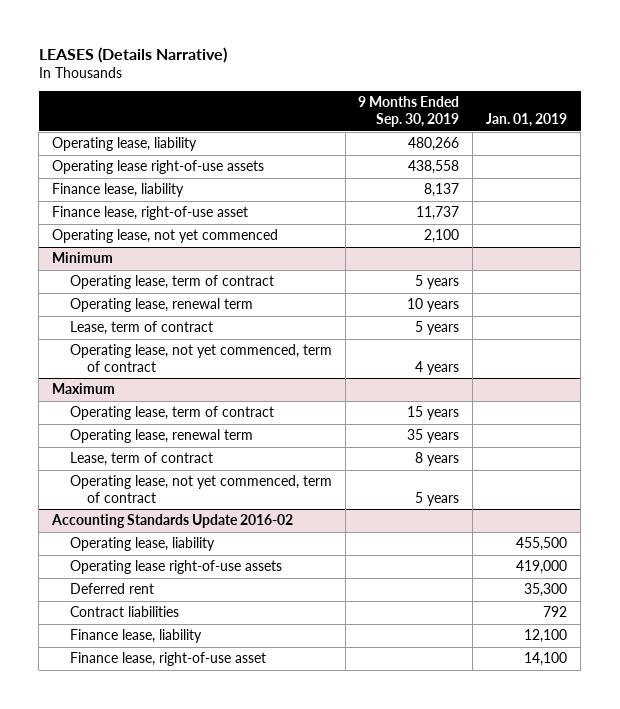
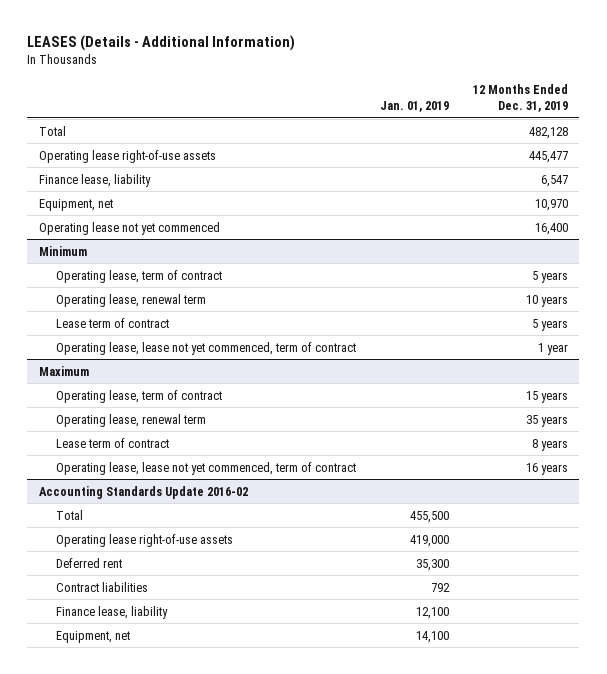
[38,46,227,63] LEASES (Details Narrative) -> [27,34,296,51] LEASES (Details - Additional Information)
[358,96,460,128] 9 Months Ended Sep. 30, 2019 -> none
none -> [472,83,568,112] 12 Months Ended Dec. 31, 2019
[52,137,198,152] Operating lease, liability -> [38,125,66,136] Total
[52,206,249,221] Finance lease, right-of-use asset -> [38,198,113,211] Equipment, net
[52,229,279,244] Operating lease, not yet commenced -> [38,221,220,235] Operating lease not yet commenced
[69,321,213,336] Lease, term of contract -> [56,317,170,328] Lease term of contract
[69,344,332,372] Operating lease, not yet commenced, term of contract -> [56,341,357,355] Operating lease, lease not yet commenced, term of contract
[69,452,213,467] Lease, term of contract -> [56,437,170,448] Lease term of contract
[69,475,332,503] Operating lease, not yet commenced, term of contract -> [56,461,357,475] Operating lease, lease not yet commenced, term of contract
[69,537,215,552] Operating lease, liability -> [56,509,84,520] Total
[69,652,266,667] Finance lease, right-of-use asset -> [56,630,131,643] Equipment, net

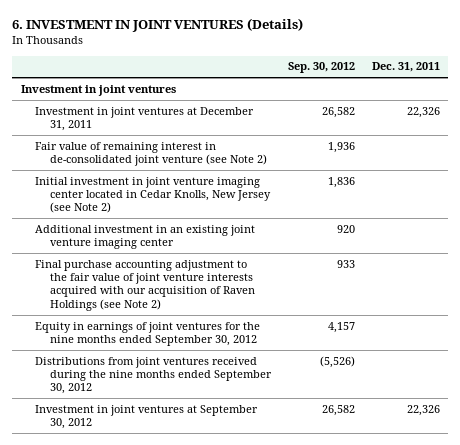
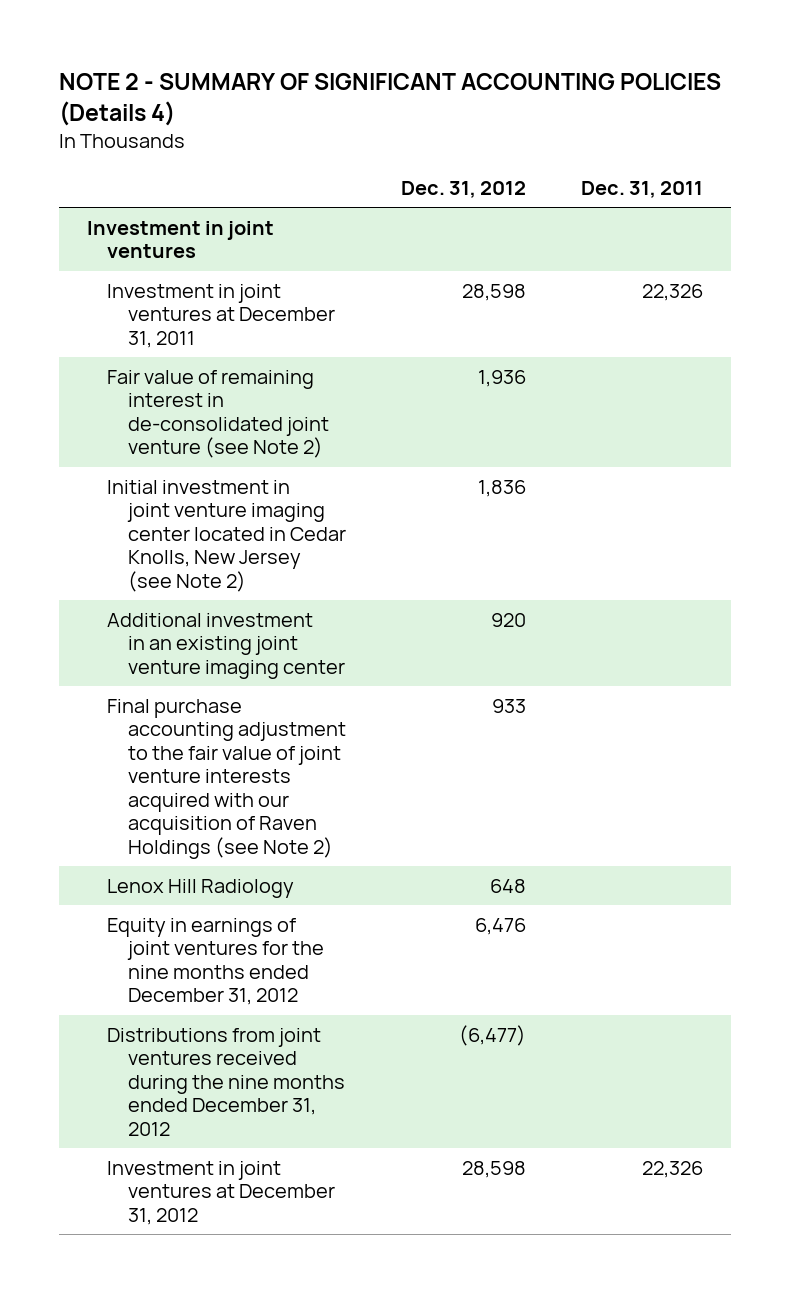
[12,18,304,33] 6. INVESTMENT IN JOINT VENTURES (Details) -> [59,73,722,127] NOTE 2 - SUMMARY OF SIGNIFICANT ACCOUNTING POLICIES (Details 4)
[287,62,355,74] Sep. 30, 2012 -> none
none -> [401,181,527,199] Dec. 31, 2012
none -> [107,878,295,898] Lenox Hill Radiology
[35,321,261,347] Equity in earnings of joint ventures for the nine months ended September 30, 2012 -> [107,917,324,1006] Equity in earnings of joint ventures for the nine months ended December 31, 2012
[35,356,273,395] Distributions from joint ventures received during the nine months ended September 30, 2012 -> [107,1027,345,1136] Distributions from joint ventures received during the nine months ended December 31, 2012
[35,404,259,430] Investment in joint ventures at September 30, 2012 -> [107,1160,335,1225] Investment in joint ventures at December 31, 2012

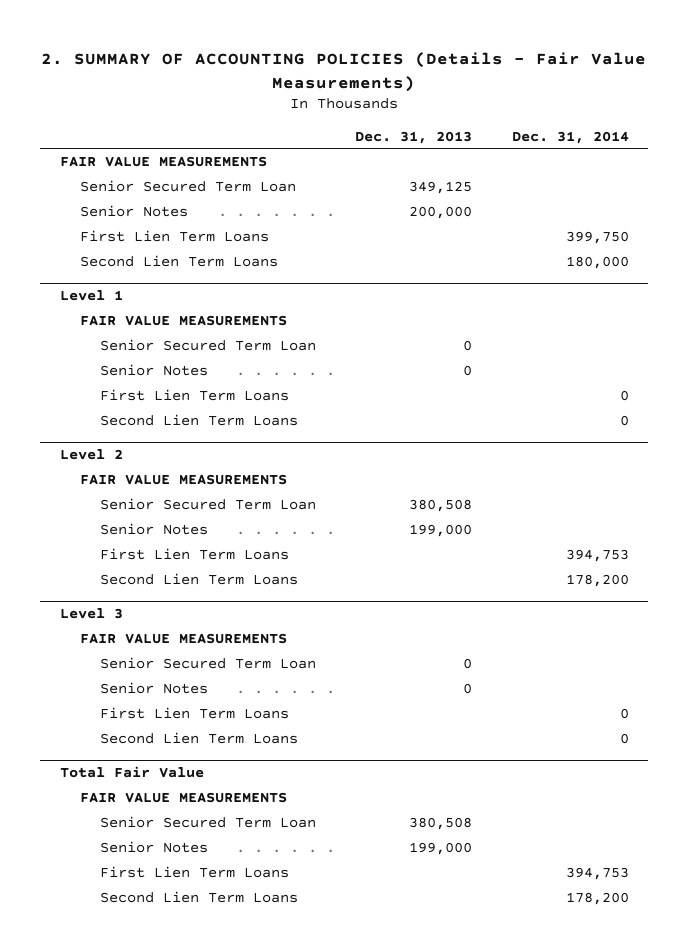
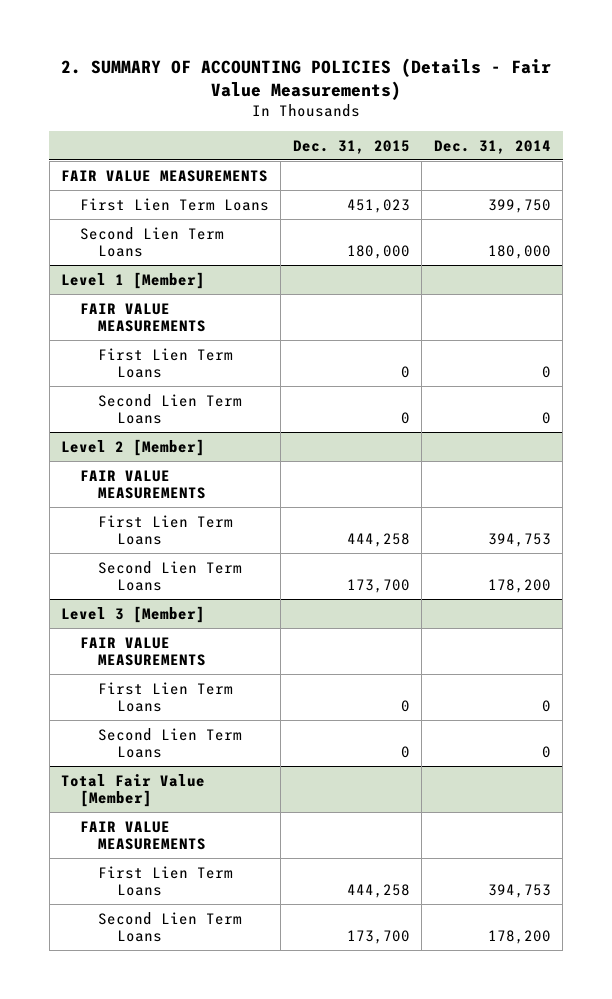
[355,130,473,144] Dec. 31, 2013 -> none
none -> [292,139,410,154] Dec. 31, 2015
[79,179,296,192] Senior Secured Term Loan -> none
[79,204,188,217] Senior Notes -> none
[59,290,123,302] Level 1 -> [61,271,206,289] Level 1 [Member]
[99,338,316,351] Senior Secured Term Loan -> none
[99,363,208,376] Senior Notes -> none
[59,449,123,461] Level 2 -> [61,438,206,456] Level 2 [Member]
[99,497,316,510] Senior Secured Term Loan -> none
[99,522,208,535] Senior Notes -> none
[59,608,123,620] Level 3 -> [61,605,206,623] Level 3 [Member]
[99,656,316,669] Senior Secured Term Loan -> none
[99,681,208,694] Senior Notes -> none
[59,766,204,779] Total Fair Value -> [61,773,206,808] Total Fair Value [Member]
[99,815,316,828] Senior Secured Term Loan -> none
[99,840,208,853] Senior Notes -> none

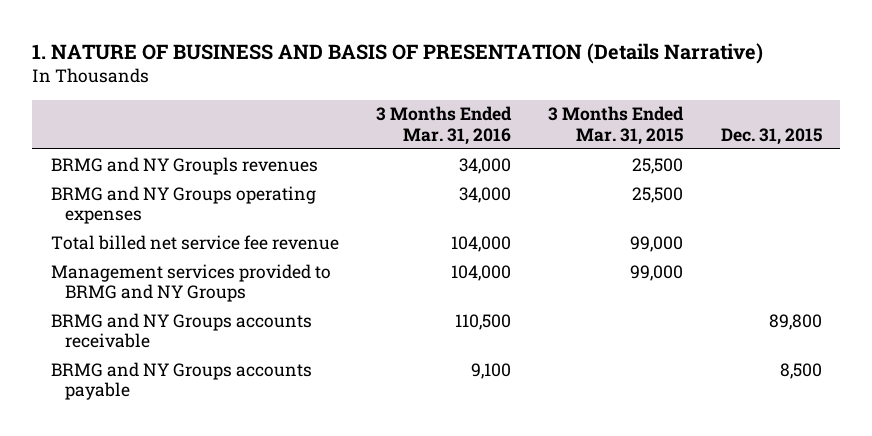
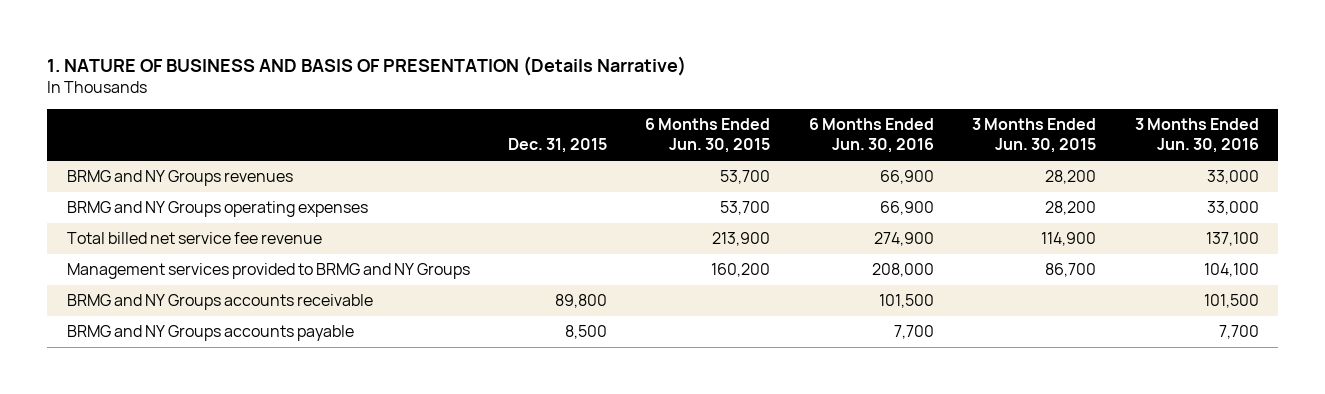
[376,106,513,145] 3 Months Ended Mar. 31, 2016 -> none
[548,106,685,145] 3 Months Ended Mar. 31, 2015 -> none
none -> [645,118,771,154] 6 Months Ended Jun. 30, 2015
none -> [808,118,934,154] 6 Months Ended Jun. 30, 2016
none -> [972,118,1097,154] 3 Months Ended Jun. 30, 2015
none -> [1134,118,1259,154] 3 Months Ended Jun. 30, 2016
[50,156,318,175] BRMG and NY Groupls revenues -> [66,170,293,187] BRMG and NY Groups revenues

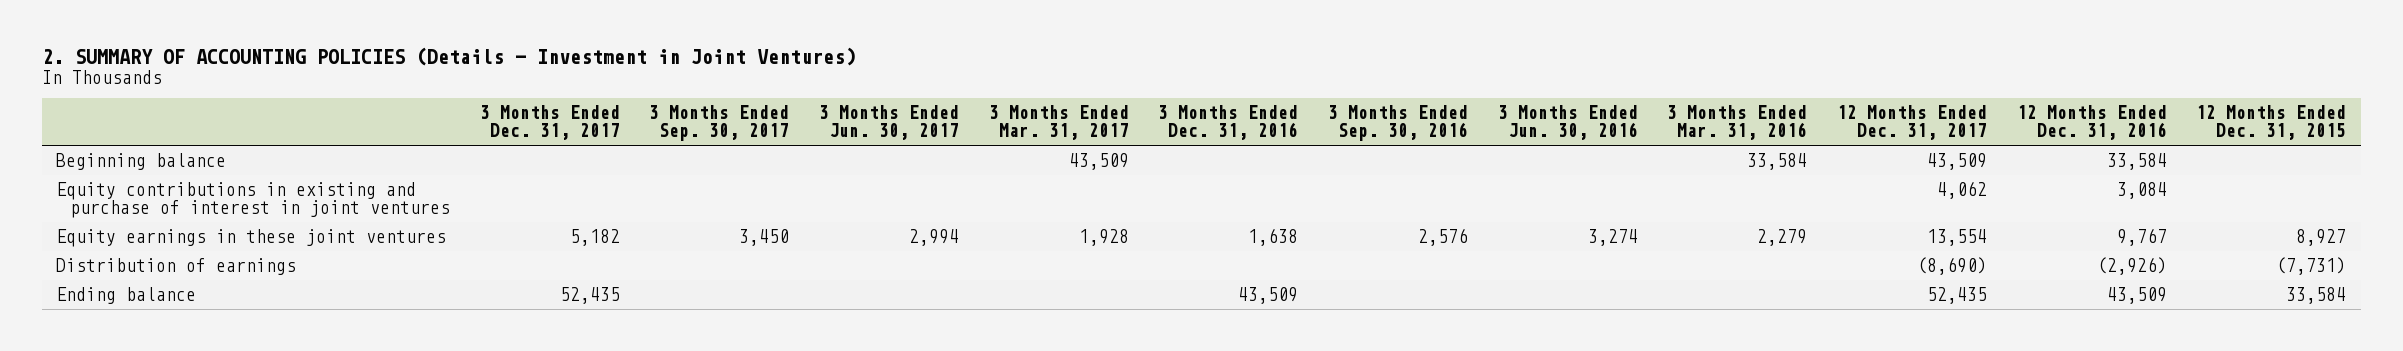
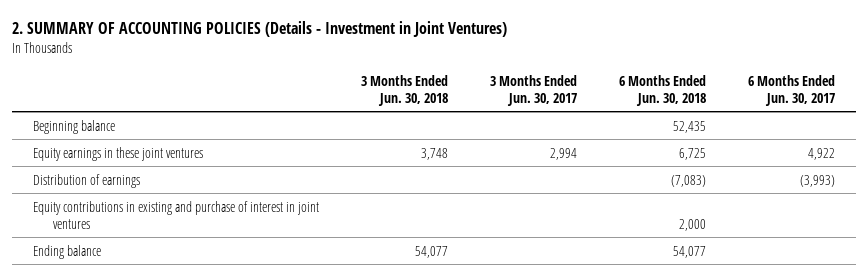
[479,105,620,141] 3 Months Ended Dec. 31, 2017 -> none
[649,105,790,142] 3 Months Ended Sep. 30, 2017 -> none
[988,105,1129,141] 3 Months Ended Mar. 31, 2017 -> none
[1158,105,1299,141] 3 Months Ended Dec. 31, 2016 -> none
[1328,105,1469,142] 3 Months Ended Sep. 30, 2016 -> none
[1497,105,1638,141] 3 Months Ended Jun. 30, 2016 -> none
[1667,105,1808,141] 3 Months Ended Mar. 31, 2016 -> none
[1837,105,1988,141] 12 Months Ended Dec. 31, 2017 -> none
[2016,105,2167,141] 12 Months Ended Dec. 31, 2016 -> none
[2196,105,2347,141] 12 Months Ended Dec. 31, 2015 -> none
none -> [360,74,448,106] 3 Months Ended Jun. 30, 2018
none -> [618,74,706,106] 6 Months Ended Jun. 30, 2018
none -> [747,74,835,106] 6 Months Ended Jun. 30, 2017
[56,182,450,219] Equity contributions in existing and purchase of interest in joint ventures -> [33,200,320,229] Equity contributions in existing and purchase of interest in joint ventures

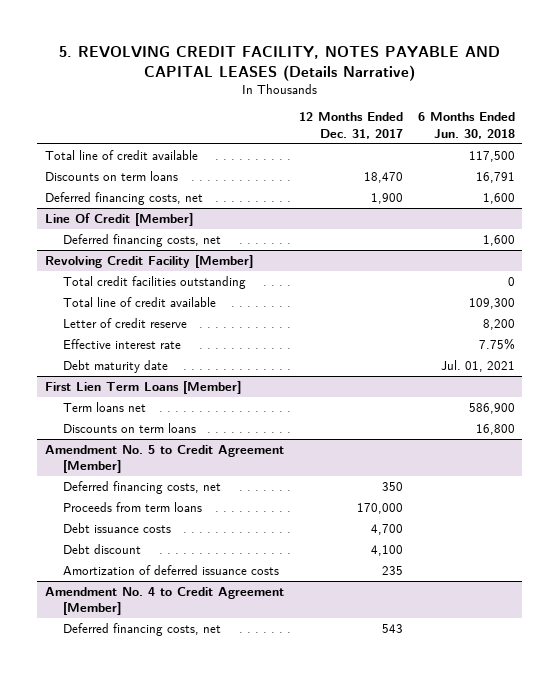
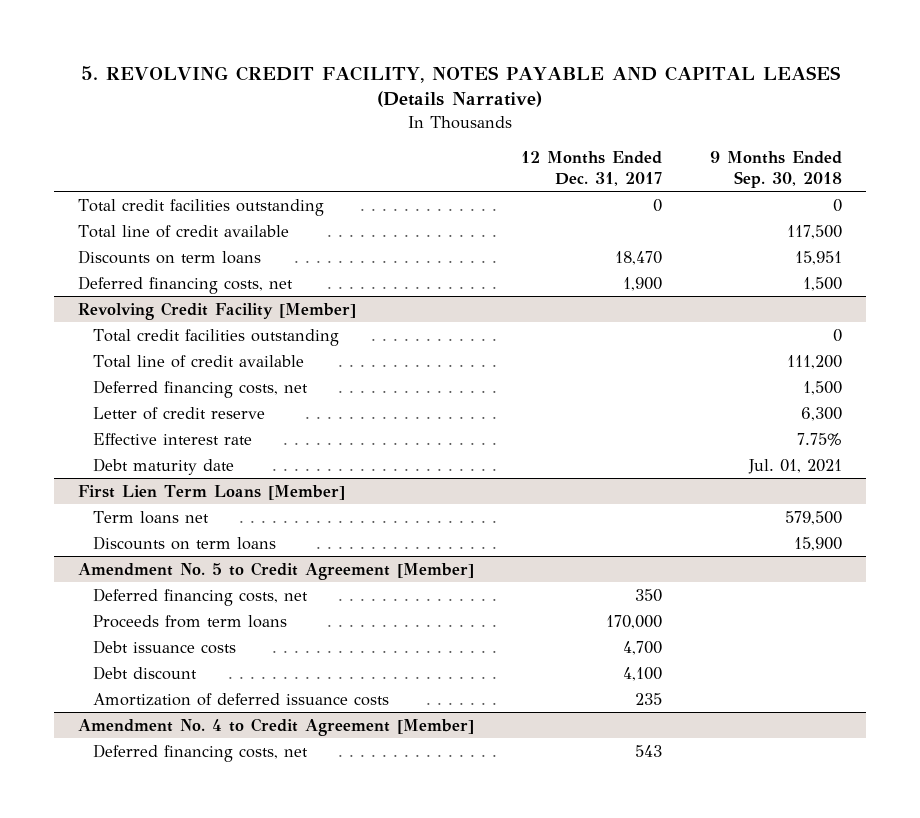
[417,112,515,139] 6 Months Ended Jun. 30, 2018 -> none
none -> [709,151,842,189] 9 Months Ended Sep. 30, 2018
none -> [77,198,324,216] Total credit facilities outstanding
[44,212,193,226] Line Of Credit [Member] -> none
[62,233,221,247] Deferred financing costs, net -> none
none -> [92,379,308,398] Deferred financing costs, net

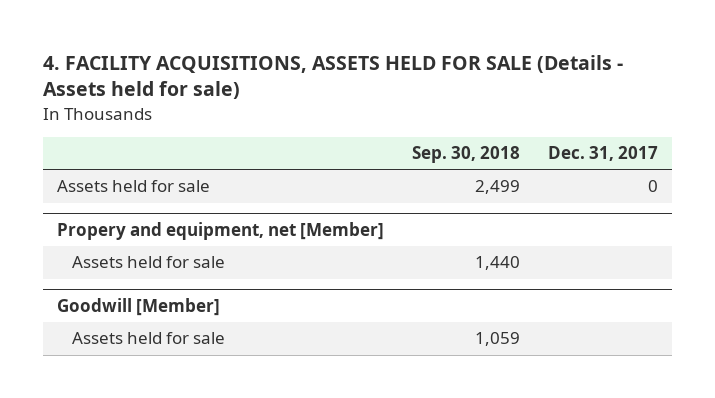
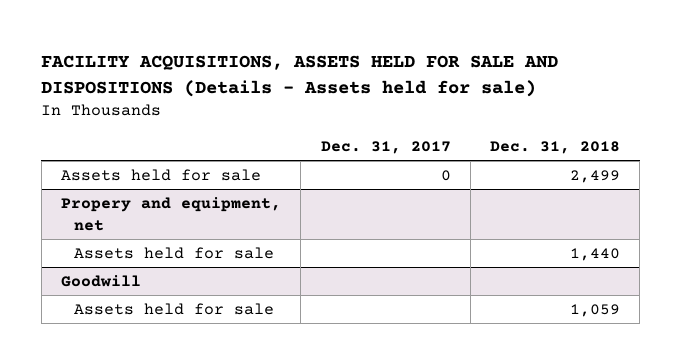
[43,54,624,100] 4. FACILITY ACQUISITIONS, ASSETS HELD FOR SALE (Details - Assets held for sale) -> [41,55,559,97] FACILITY ACQUISITIONS, ASSETS HELD FOR SALE AND DISPOSITIONS (Details - Assets held for sale)
[412,146,521,164] Sep. 30, 2018 -> none
none -> [490,140,621,154] Dec. 31, 2018
[57,221,385,240] Propery and equipment, net [Member] -> [61,197,282,231] Propery and equipment, net
[57,297,221,316] Goodwill [Member] -> [61,275,142,288] Goodwill

